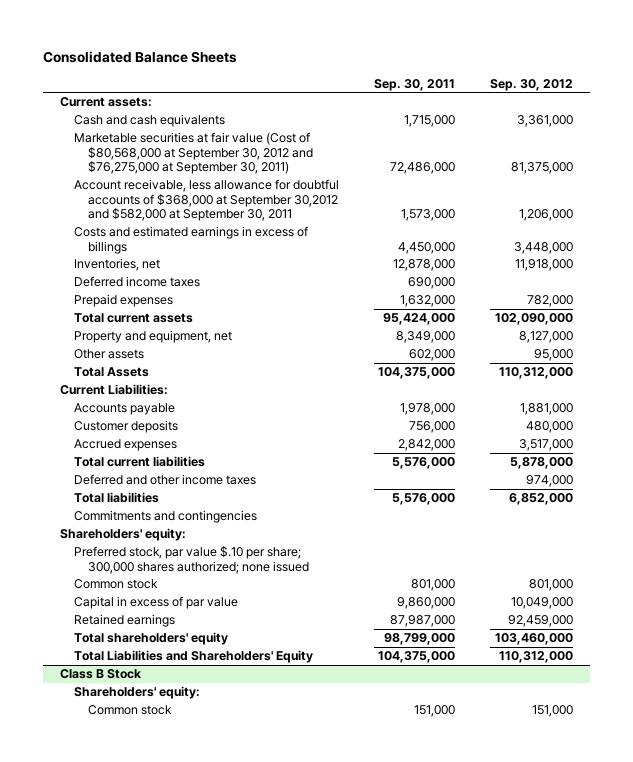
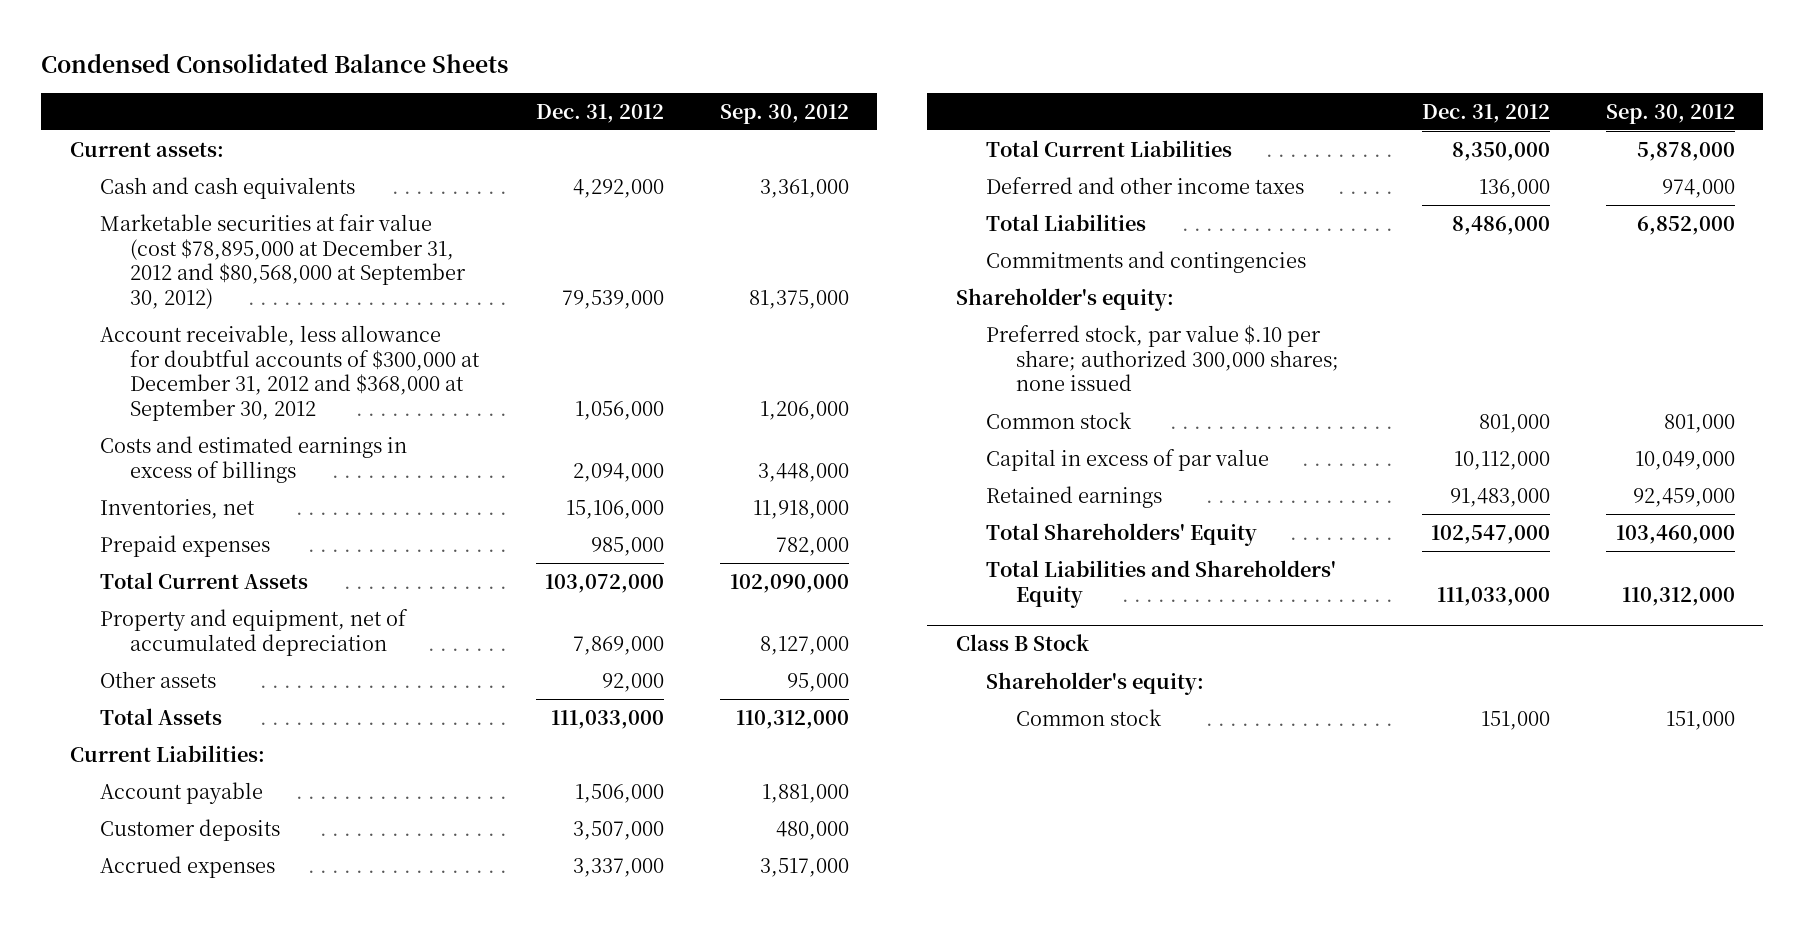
[42,51,237,64] Consolidated Balance Sheets -> [41,52,509,73] Condensed Consolidated Balance Sheets
[373,78,455,91] Sep. 30, 2011 -> none
none -> [535,103,664,123] Dec. 31, 2012
[73,132,313,175] Marketable securities at fair value (Cost of $80,568,000 at September 30, 2012 and $76,275,000 at September 30, 2011) -> [99,213,466,309] Marketable securities at fair value (cost $78,895,000 at December 31, 2012 and $80,568,000 at September 30, 2012)
[73,179,339,222] Account receivable, less allowance for doubtful accounts of $368,000 at September 30,2012 and $582,000 at September 30, 2011 -> [99,324,480,421] Account receivable, less allowance for doubtful accounts of $300,000 at December 31, 2012 and $368,000 at September 30, 2012
[73,276,200,288] Deferred income taxes -> none
[73,313,193,324] Total current assets -> [99,571,308,589] Total Current Assets
[73,330,232,344] Property and equipment, net -> [99,608,408,656] Property and equipment, net of accumulated depreciation
[73,403,175,416] Accounts payable -> [99,781,263,804] Account payable
[73,456,205,468] Total current liabilities -> [985,139,1232,157] Total Current Liabilities
[73,492,159,504] Total liabilities -> [985,213,1146,231] Total Liabilities
[60,528,187,542] Shareholders' equity: -> [955,287,1174,311] Shareholder's equity:
[73,546,309,574] Preferred stock, par value $.10 per share; 300,000 shares authorized; none issued -> [985,324,1339,392] Preferred stock, par value $.10 per share; authorized 300,000 shares; none issued
[73,632,228,646] Total shareholders' equity -> [985,522,1257,546] Total Shareholders' Equity
[73,686,200,700] Shareholders' equity: -> [985,671,1204,695] Shareholder's equity:

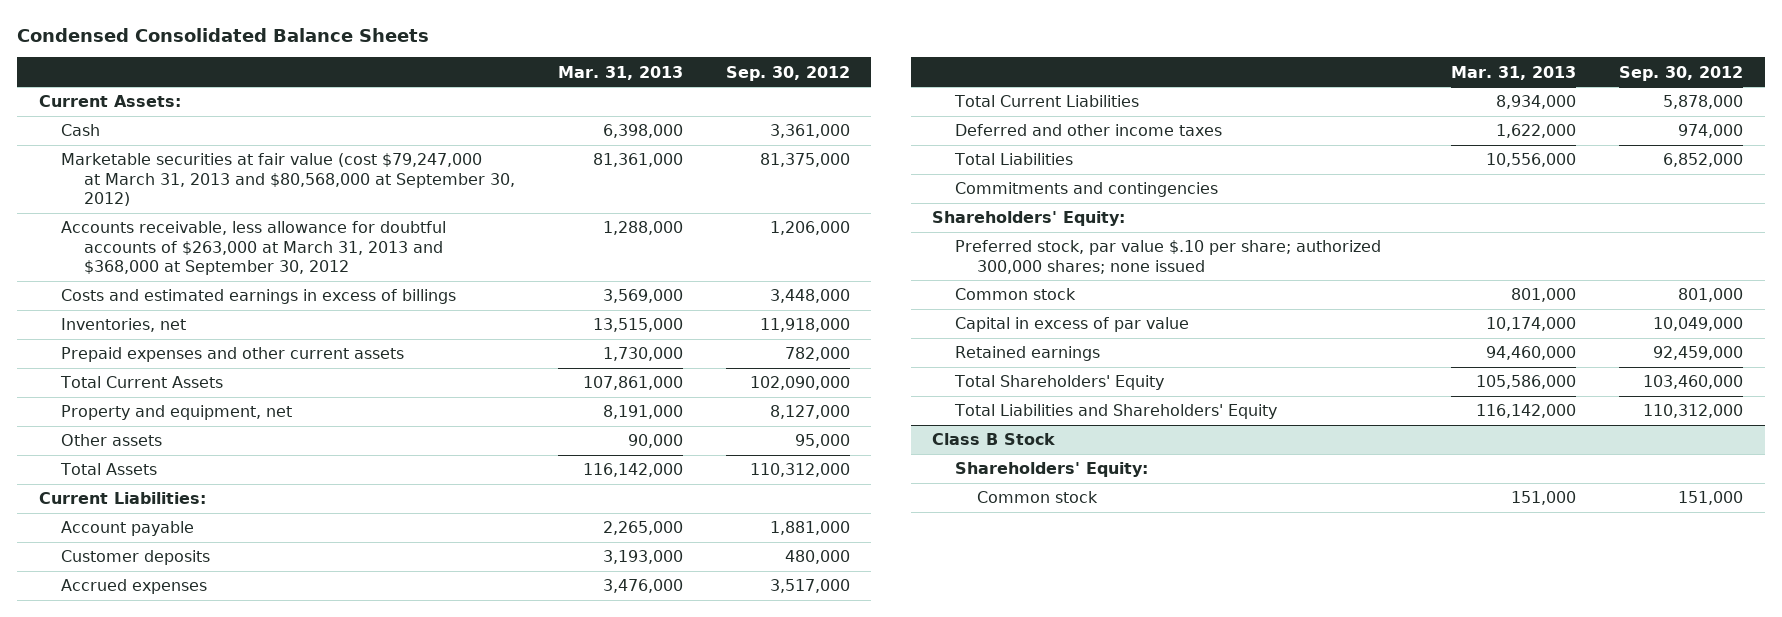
[535,103,664,123] Dec. 31, 2012 -> none
none -> [557,65,683,80] Mar. 31, 2013
[69,141,224,157] Current assets: -> [38,95,181,108] Current Assets:
[99,176,355,199] Cash and cash equivalents -> [61,124,101,137] Cash
[99,213,466,309] Marketable securities at fair value (cost $78,895,000 at December 31, 2012 and $80,568,000 at September 30, 2012) -> [61,153,515,207] Marketable securities at fair value (cost $79,247,000 at March 31, 2013 and $80,568,000 at September 30, 2012)
[99,324,480,421] Account receivable, less allowance for doubtful accounts of $300,000 at December 31, 2012 and $368,000 at September 30, 2012 -> [61,221,447,276] Accounts receivable, less allowance for doubtful accounts of $263,000 at March 31, 2013 and $368,000 at September 30, 2012
[99,534,270,557] Prepaid expenses -> [61,347,405,363] Prepaid expenses and other current assets
[99,608,408,656] Property and equipment, net of accumulated depreciation -> [61,405,293,421] Property and equipment, net
[955,287,1174,311] Shareholder's equity: -> [932,211,1126,227] Shareholders' Equity:
[985,671,1204,695] Shareholder's equity: -> [954,462,1148,478] Shareholders' Equity:

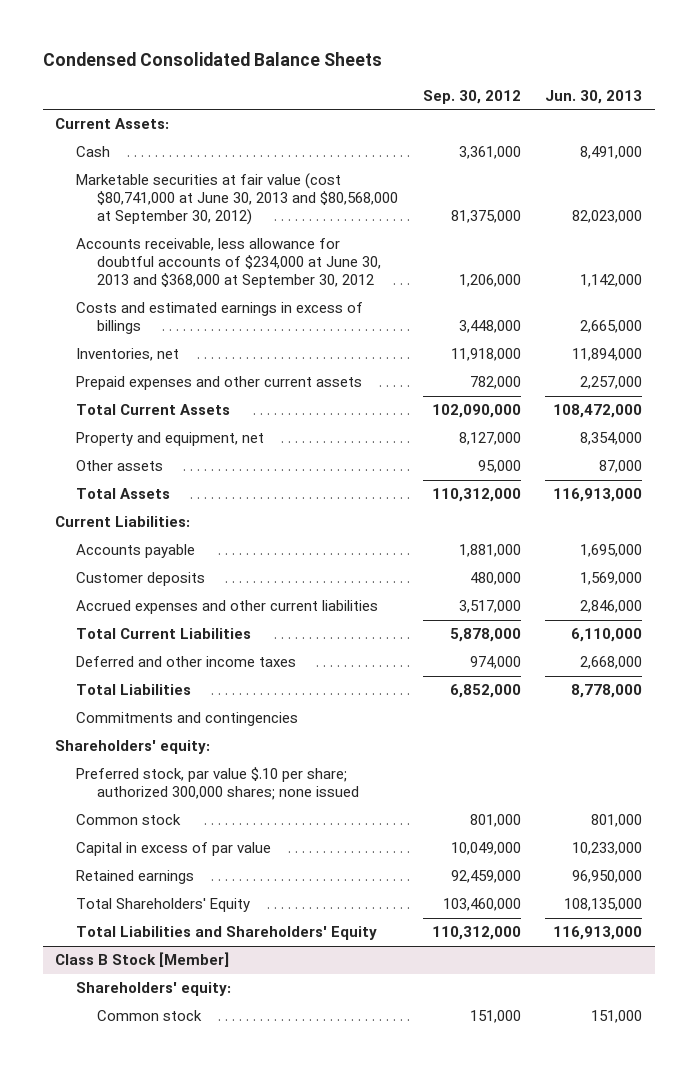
[557,65,683,80] Mar. 31, 2013 -> none
none -> [545,89,643,104] Jun. 30, 2013
[61,153,515,207] Marketable securities at fair value (cost $79,247,000 at March 31, 2013 and $80,568,000 at September 30, 2012) -> [76,173,398,226] Marketable securities at fair value (cost $80,741,000 at June 30, 2013 and $80,568,000 at September 30, 2012)
[61,221,447,276] Accounts receivable, less allowance for doubtful accounts of $263,000 at March 31, 2013 and $368,000 at September 30, 2012 -> [76,238,381,289] Accounts receivable, less allowance for doubtful accounts of $234,000 at June 30, 2013 and $368,000 at September 30, 2012
[61,521,195,537] Account payable -> [76,544,196,559] Accounts payable
[61,579,208,595] Accrued expenses -> [76,600,379,615] Accrued expenses and other current liabilities
[932,211,1126,227] Shareholders' Equity: -> [55,740,211,755] Shareholders' equity:
[932,433,1056,446] Class B Stock -> [55,952,230,968] Class B Stock [Member]
[954,462,1148,478] Shareholders' Equity: -> [76,982,232,997] Shareholders' equity:

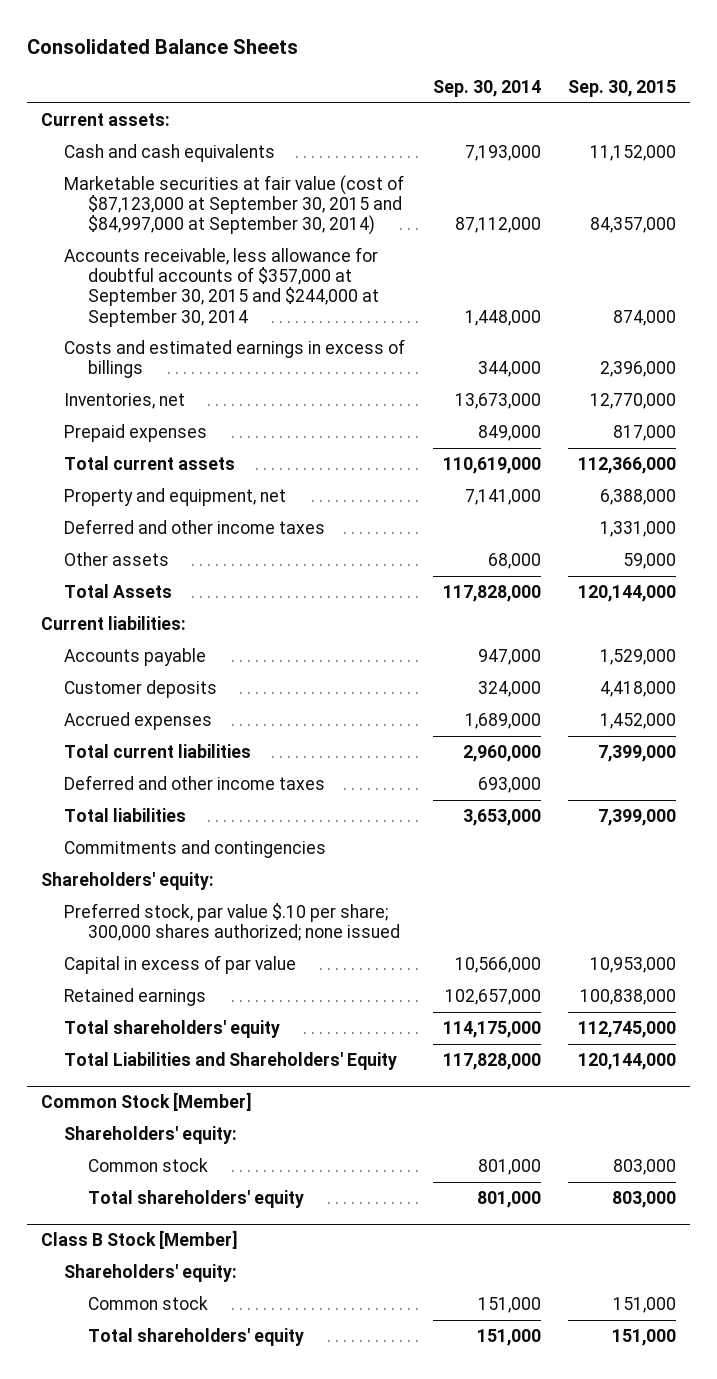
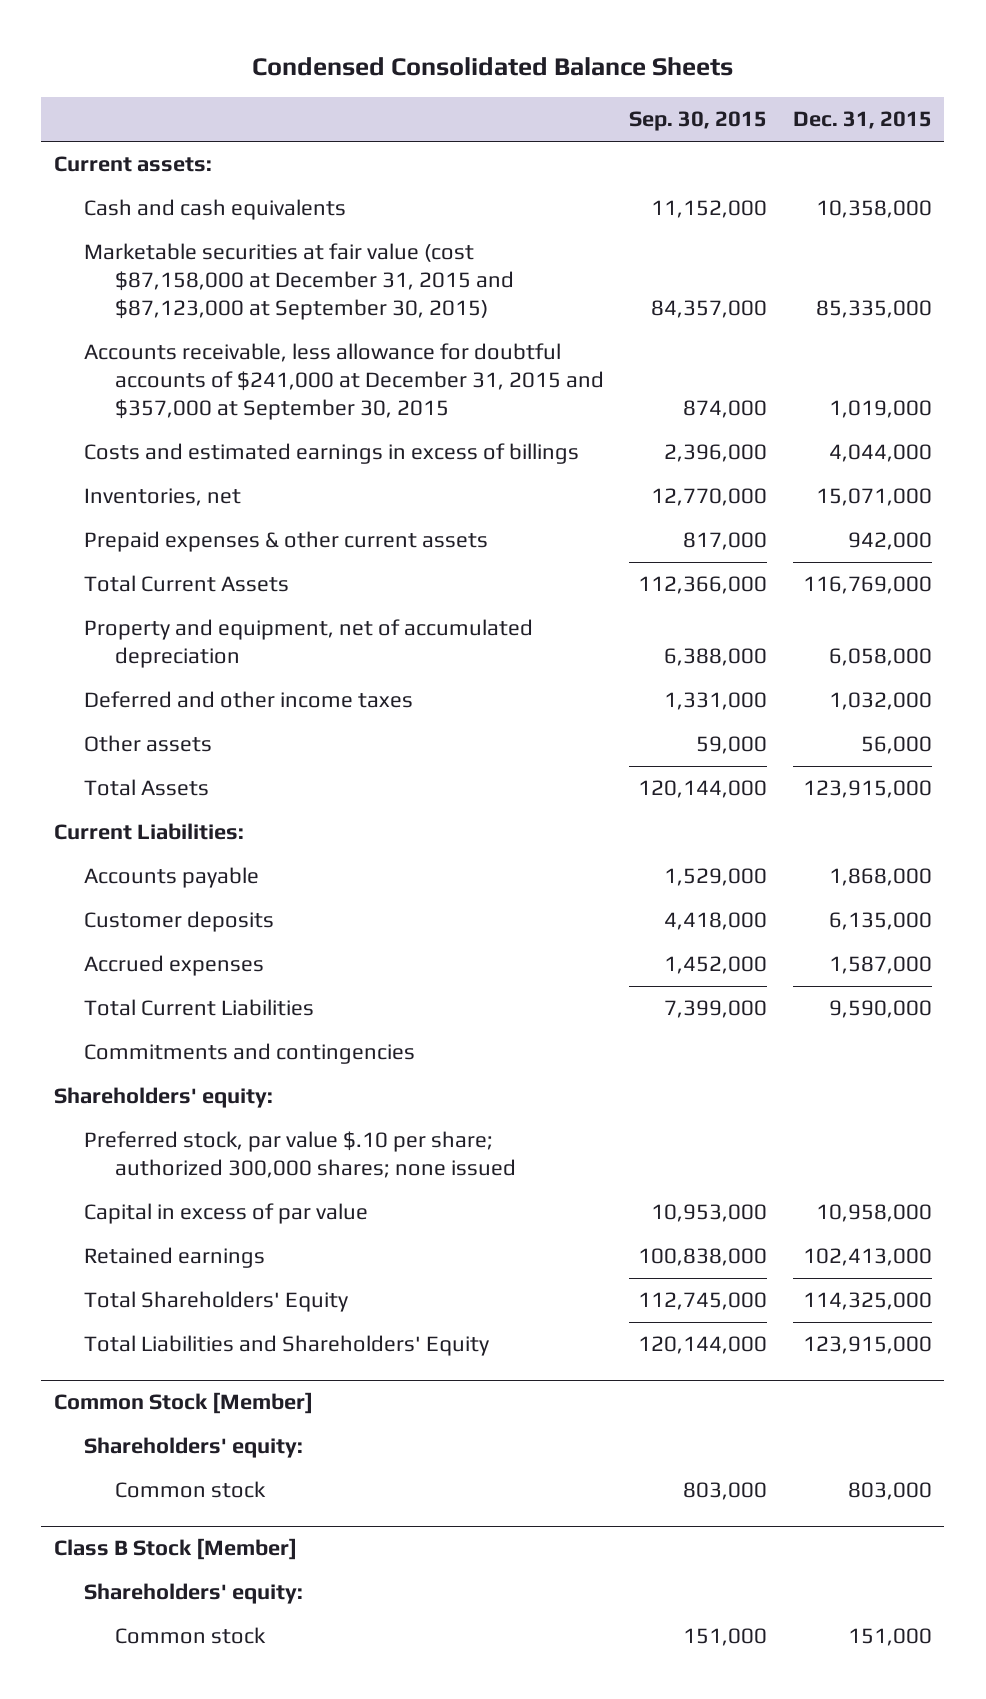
[26,38,298,54] Consolidated Balance Sheets -> [251,57,733,77] Condensed Consolidated Balance Sheets
[432,80,541,98] Sep. 30, 2014 -> none
none -> [792,111,932,130] Dec. 31, 2015
[64,175,405,236] Marketable securities at fair value (cost of $87,123,000 at September 30, 2015 and $84,997,000 at September 30, 2014) -> [84,243,514,321] Marketable securities at fair value (cost $87,158,000 at December 31, 2015 and $87,123,000 at September 30, 2015)
[64,247,379,327] Accounts receivable, less allowance for doubtful accounts of $357,000 at September 30, 2015 and $244,000 at September 30, 2014 -> [84,343,604,421] Accounts receivable, less allowance for doubtful accounts of $241,000 at December 31, 2015 and $357,000 at September 30, 2015
[64,424,208,443] Prepaid expenses -> [84,531,489,553] Prepaid expenses & other current assets
[64,456,236,471] Total current assets -> [84,575,290,593] Total Current Assets
[64,488,287,507] Property and equipment, net -> [84,619,534,669] Property and equipment, net of accumulated depreciation
[40,616,186,631] Current liabilities: -> [53,823,244,841] Current Liabilities:
[64,775,326,791] Deferred and other income taxes -> none
[64,808,187,823] Total liabilities -> none
[64,744,252,759] Total current liabilities -> [84,999,315,1017] Total Current Liabilities
[64,903,400,942] Preferred stock, par value $.10 per share; 300,000 shares authorized; none issued -> [84,1131,516,1179] Preferred stock, par value $.10 per share; authorized 300,000 shares; none issued
[64,1020,281,1039] Total shareholders' equity -> [84,1291,349,1313] Total Shareholders' Equity
[87,1190,304,1209] Total shareholders' equity -> none
[87,1328,304,1347] Total shareholders' equity -> none

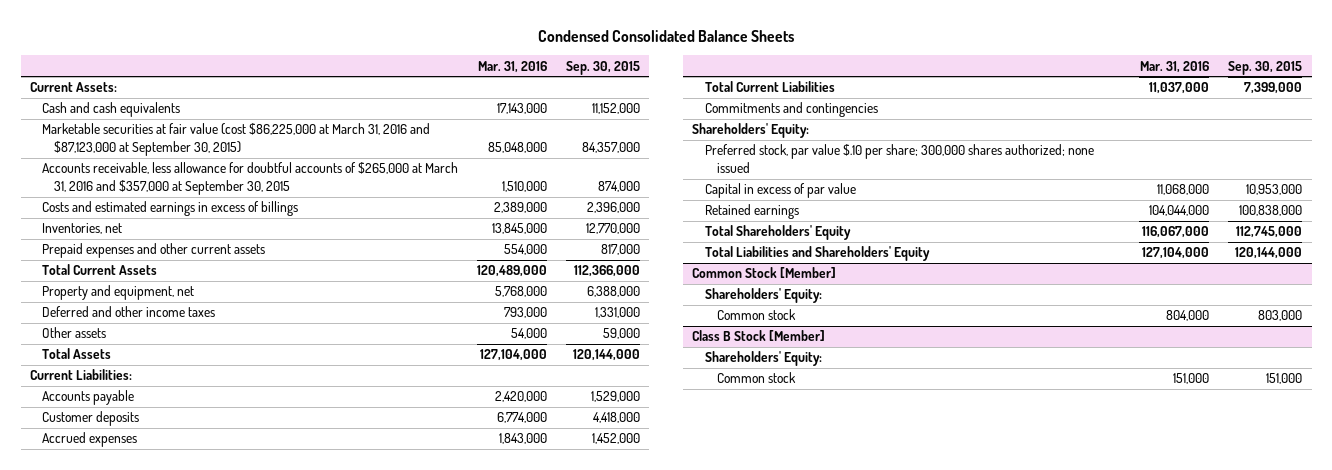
[792,111,932,130] Dec. 31, 2015 -> none
none -> [478,60,548,73] Mar. 31, 2016
[53,156,212,173] Current assets: -> [30,82,118,93] Current Assets:
[84,243,514,321] Marketable securities at fair value (cost $87,158,000 at December 31, 2015 and $87,123,000 at September 30, 2015) -> [42,123,431,156] Marketable securities at fair value (cost $86,225,000 at March 31, 2016 and $87,123,000 at September 30, 2015)
[84,343,604,421] Accounts receivable, less allowance for doubtful accounts of $241,000 at December 31, 2015 and $357,000 at September 30, 2015 -> [42,162,459,195] Accounts receivable, less allowance for doubtful accounts of $265,000 at March 31, 2016 and $357,000 at September 30, 2015
[84,531,489,553] Prepaid expenses & other current assets -> [42,243,266,259] Prepaid expenses and other current assets
[84,619,534,669] Property and equipment, net of accumulated depreciation -> [42,285,195,301] Property and equipment, net
[53,1087,273,1109] Shareholders' equity: -> [692,123,810,139] Shareholders' Equity:
[84,1131,516,1179] Preferred stock, par value $.10 per share; authorized 300,000 shares; none issued -> [704,144,1094,173] Preferred stock, par value $.10 per share; 300,000 shares authorized; none issued
[84,1437,304,1459] Shareholders' equity: -> [704,288,822,304] Shareholders' Equity:
[84,1583,304,1605] Shareholders' equity: -> [704,351,822,367] Shareholders' Equity:

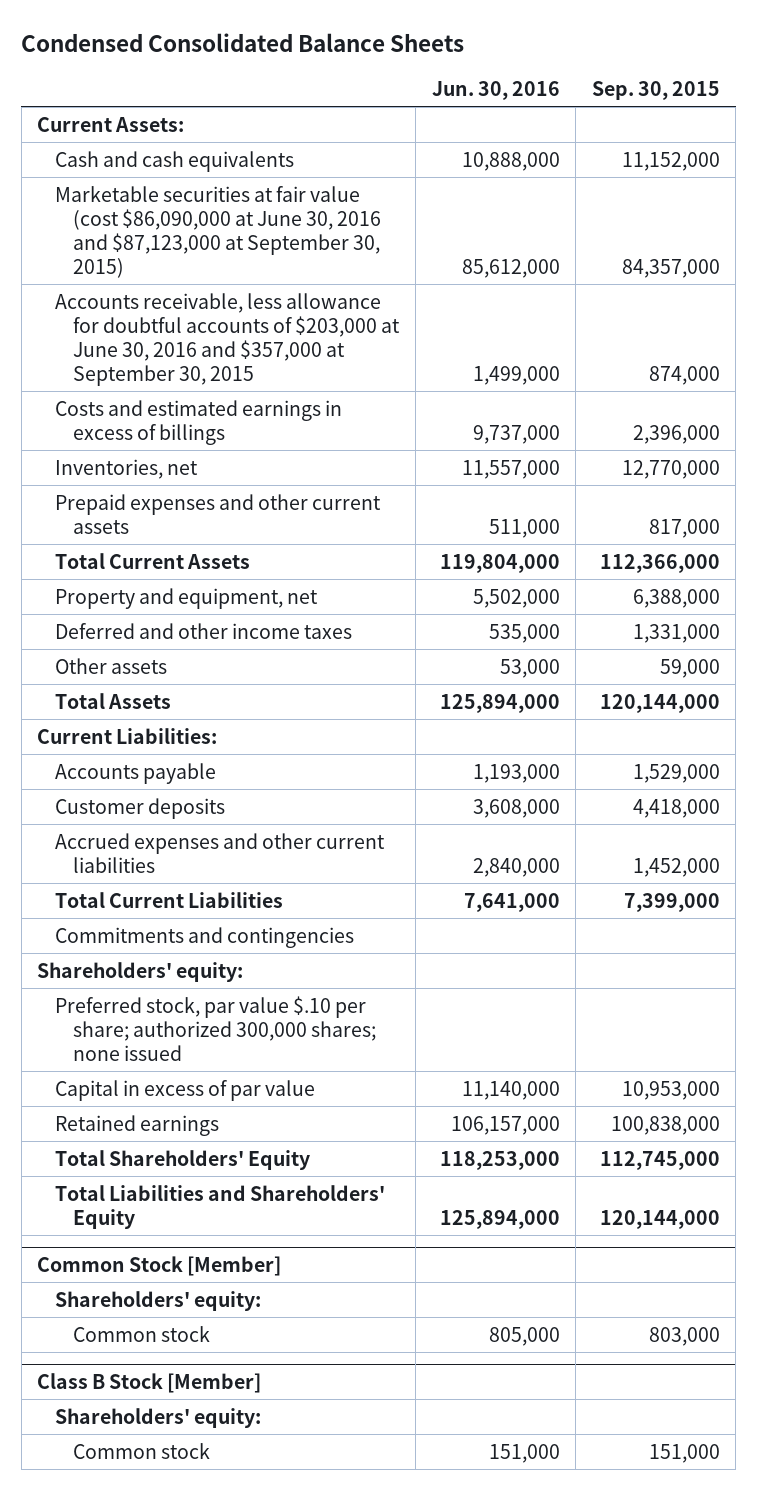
[478,60,548,73] Mar. 31, 2016 -> none
none -> [431,80,560,100] Jun. 30, 2016
[42,123,431,156] Marketable securities at fair value (cost $86,225,000 at March 31, 2016 and $87,123,000 at September 30, 2015) -> [55,185,382,278] Marketable securities at fair value (cost $86,090,000 at June 30, 2016 and $87,123,000 at September 30, 2015)
[42,162,459,195] Accounts receivable, less allowance for doubtful accounts of $265,000 at March 31, 2016 and $357,000 at September 30, 2015 -> [55,292,401,386] Accounts receivable, less allowance for doubtful accounts of $203,000 at June 30, 2016 and $357,000 at September 30, 2015
[42,432,138,448] Accrued expenses -> [55,832,386,873] Accrued expenses and other current liabilities
[692,123,810,139] Shareholders' Equity: -> [37,961,244,982] Shareholders' equity:
[704,144,1094,173] Preferred stock, par value $.10 per share; 300,000 shares authorized; none issued -> [55,995,377,1061] Preferred stock, par value $.10 per share; authorized 300,000 shares; none issued
[704,288,822,304] Shareholders' Equity: -> [55,1290,262,1311] Shareholders' equity:
[704,351,822,367] Shareholders' Equity: -> [55,1407,262,1428] Shareholders' equity:

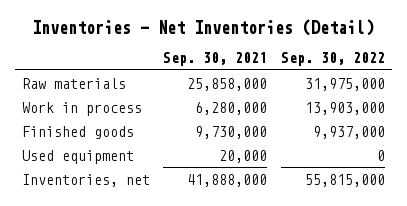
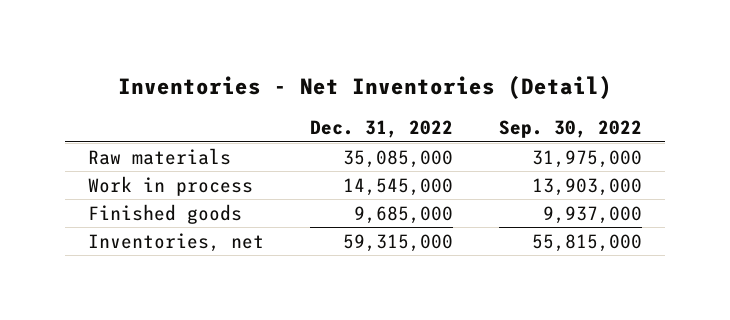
[163,52,268,67] Sep. 30, 2021 -> none
none -> [310,119,454,138] Dec. 31, 2022
[21,149,134,164] Used equipment -> none

